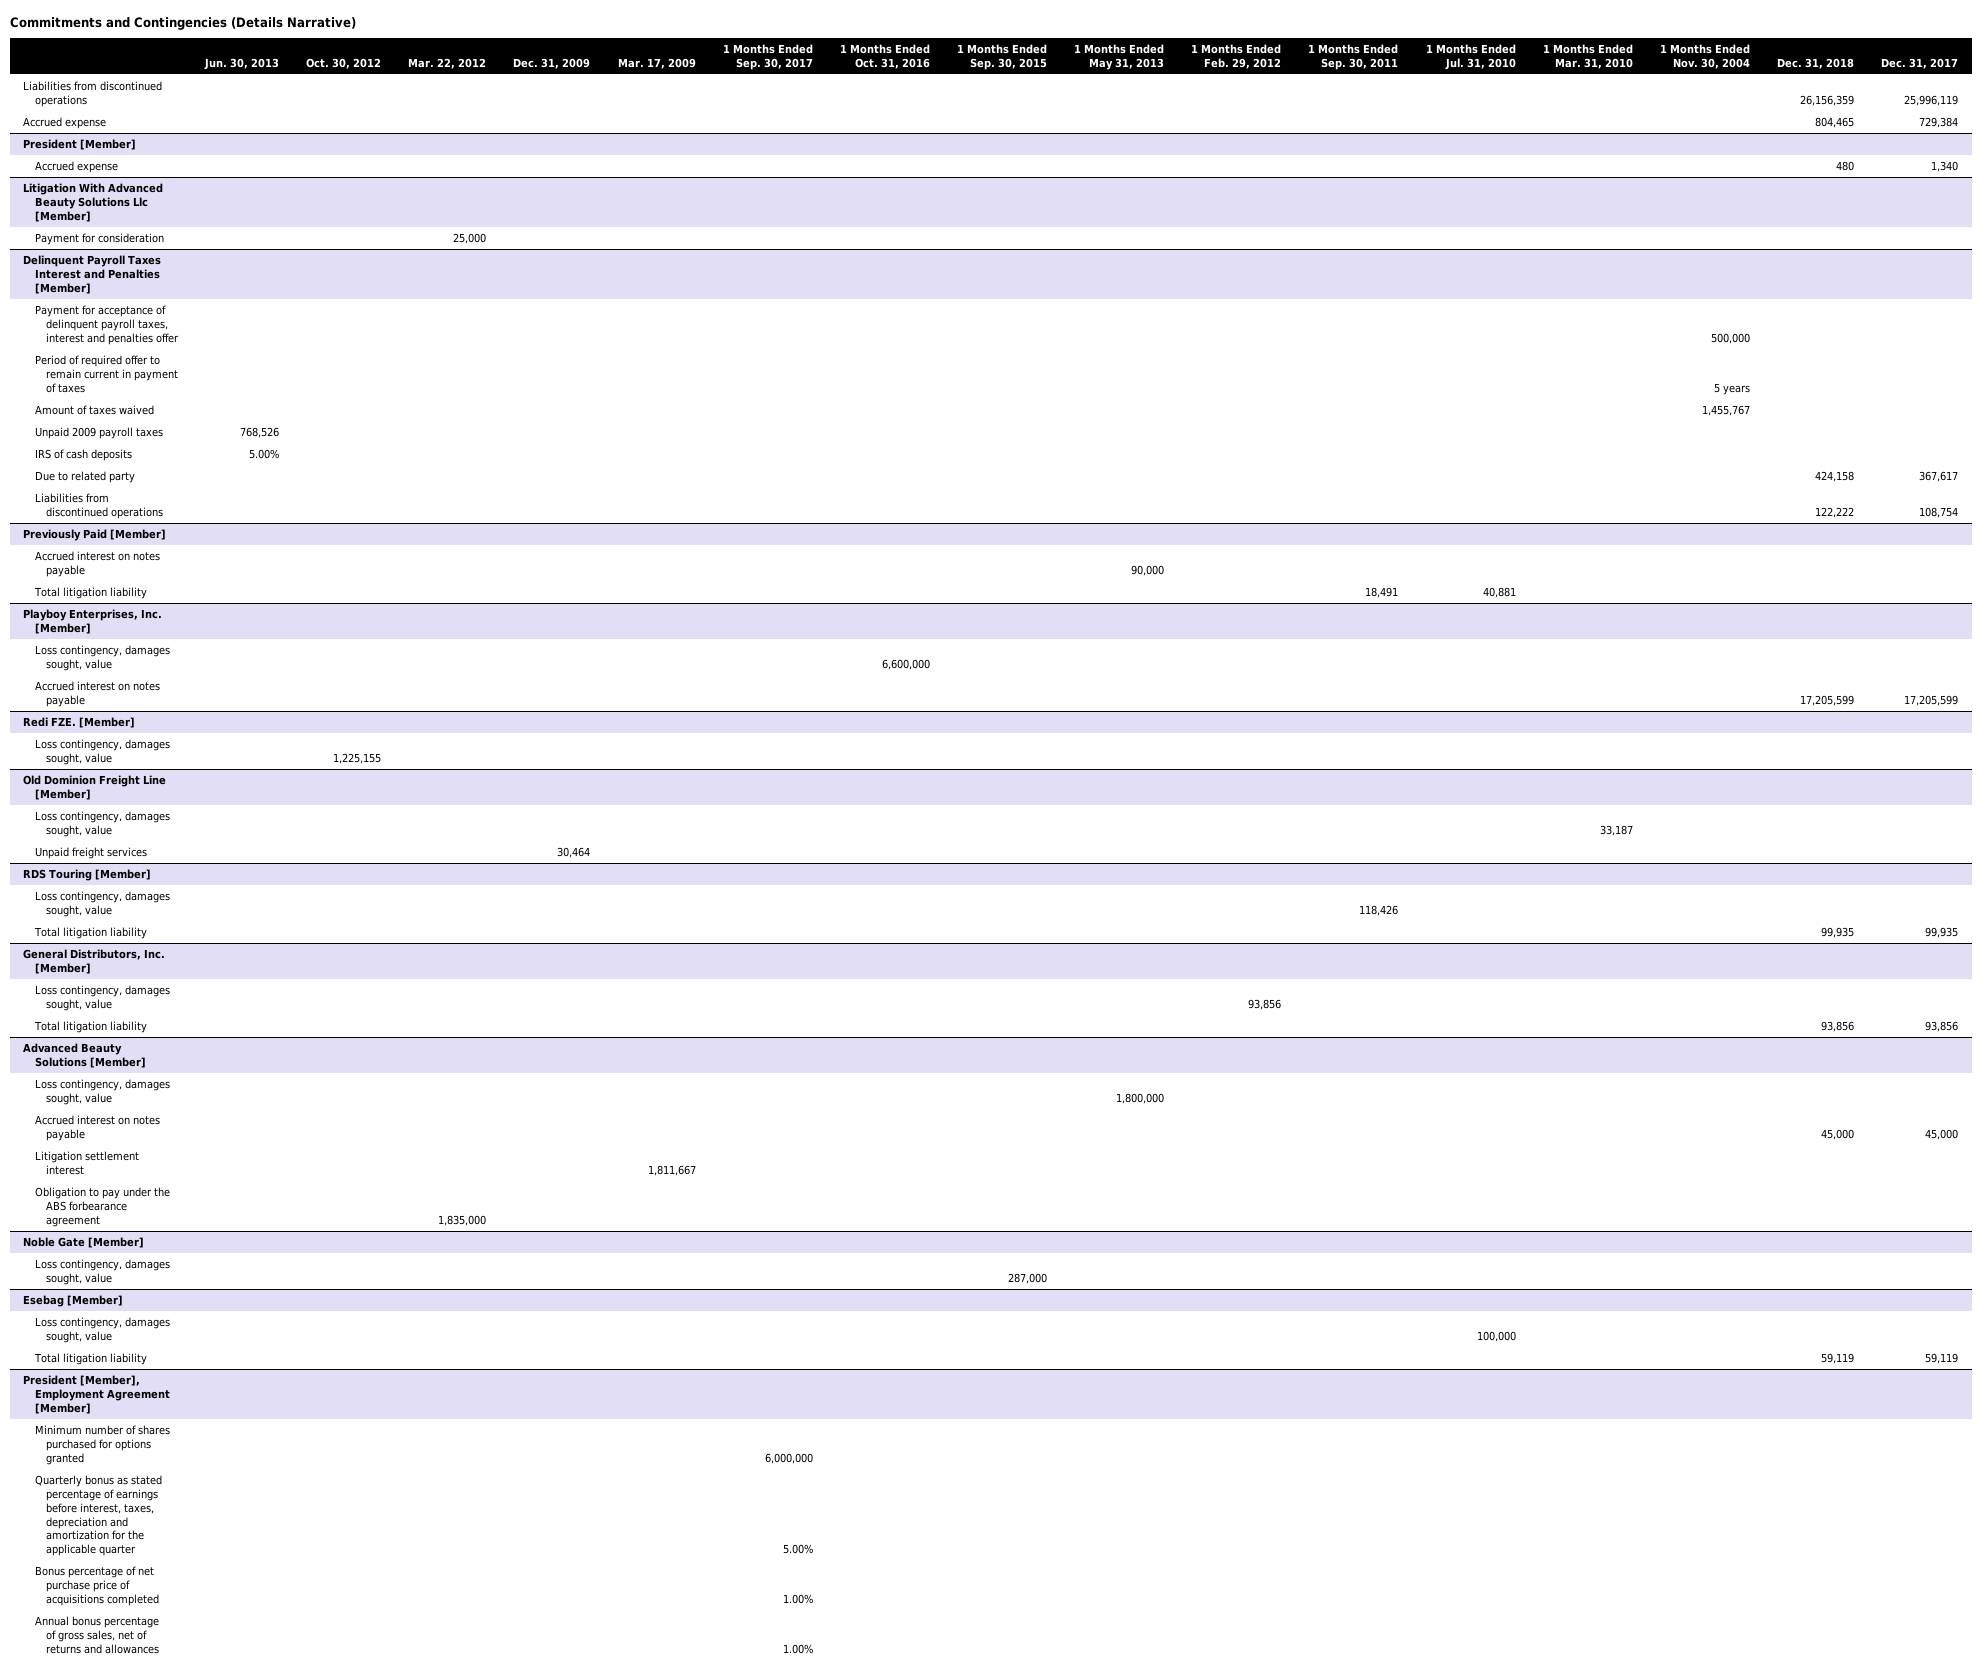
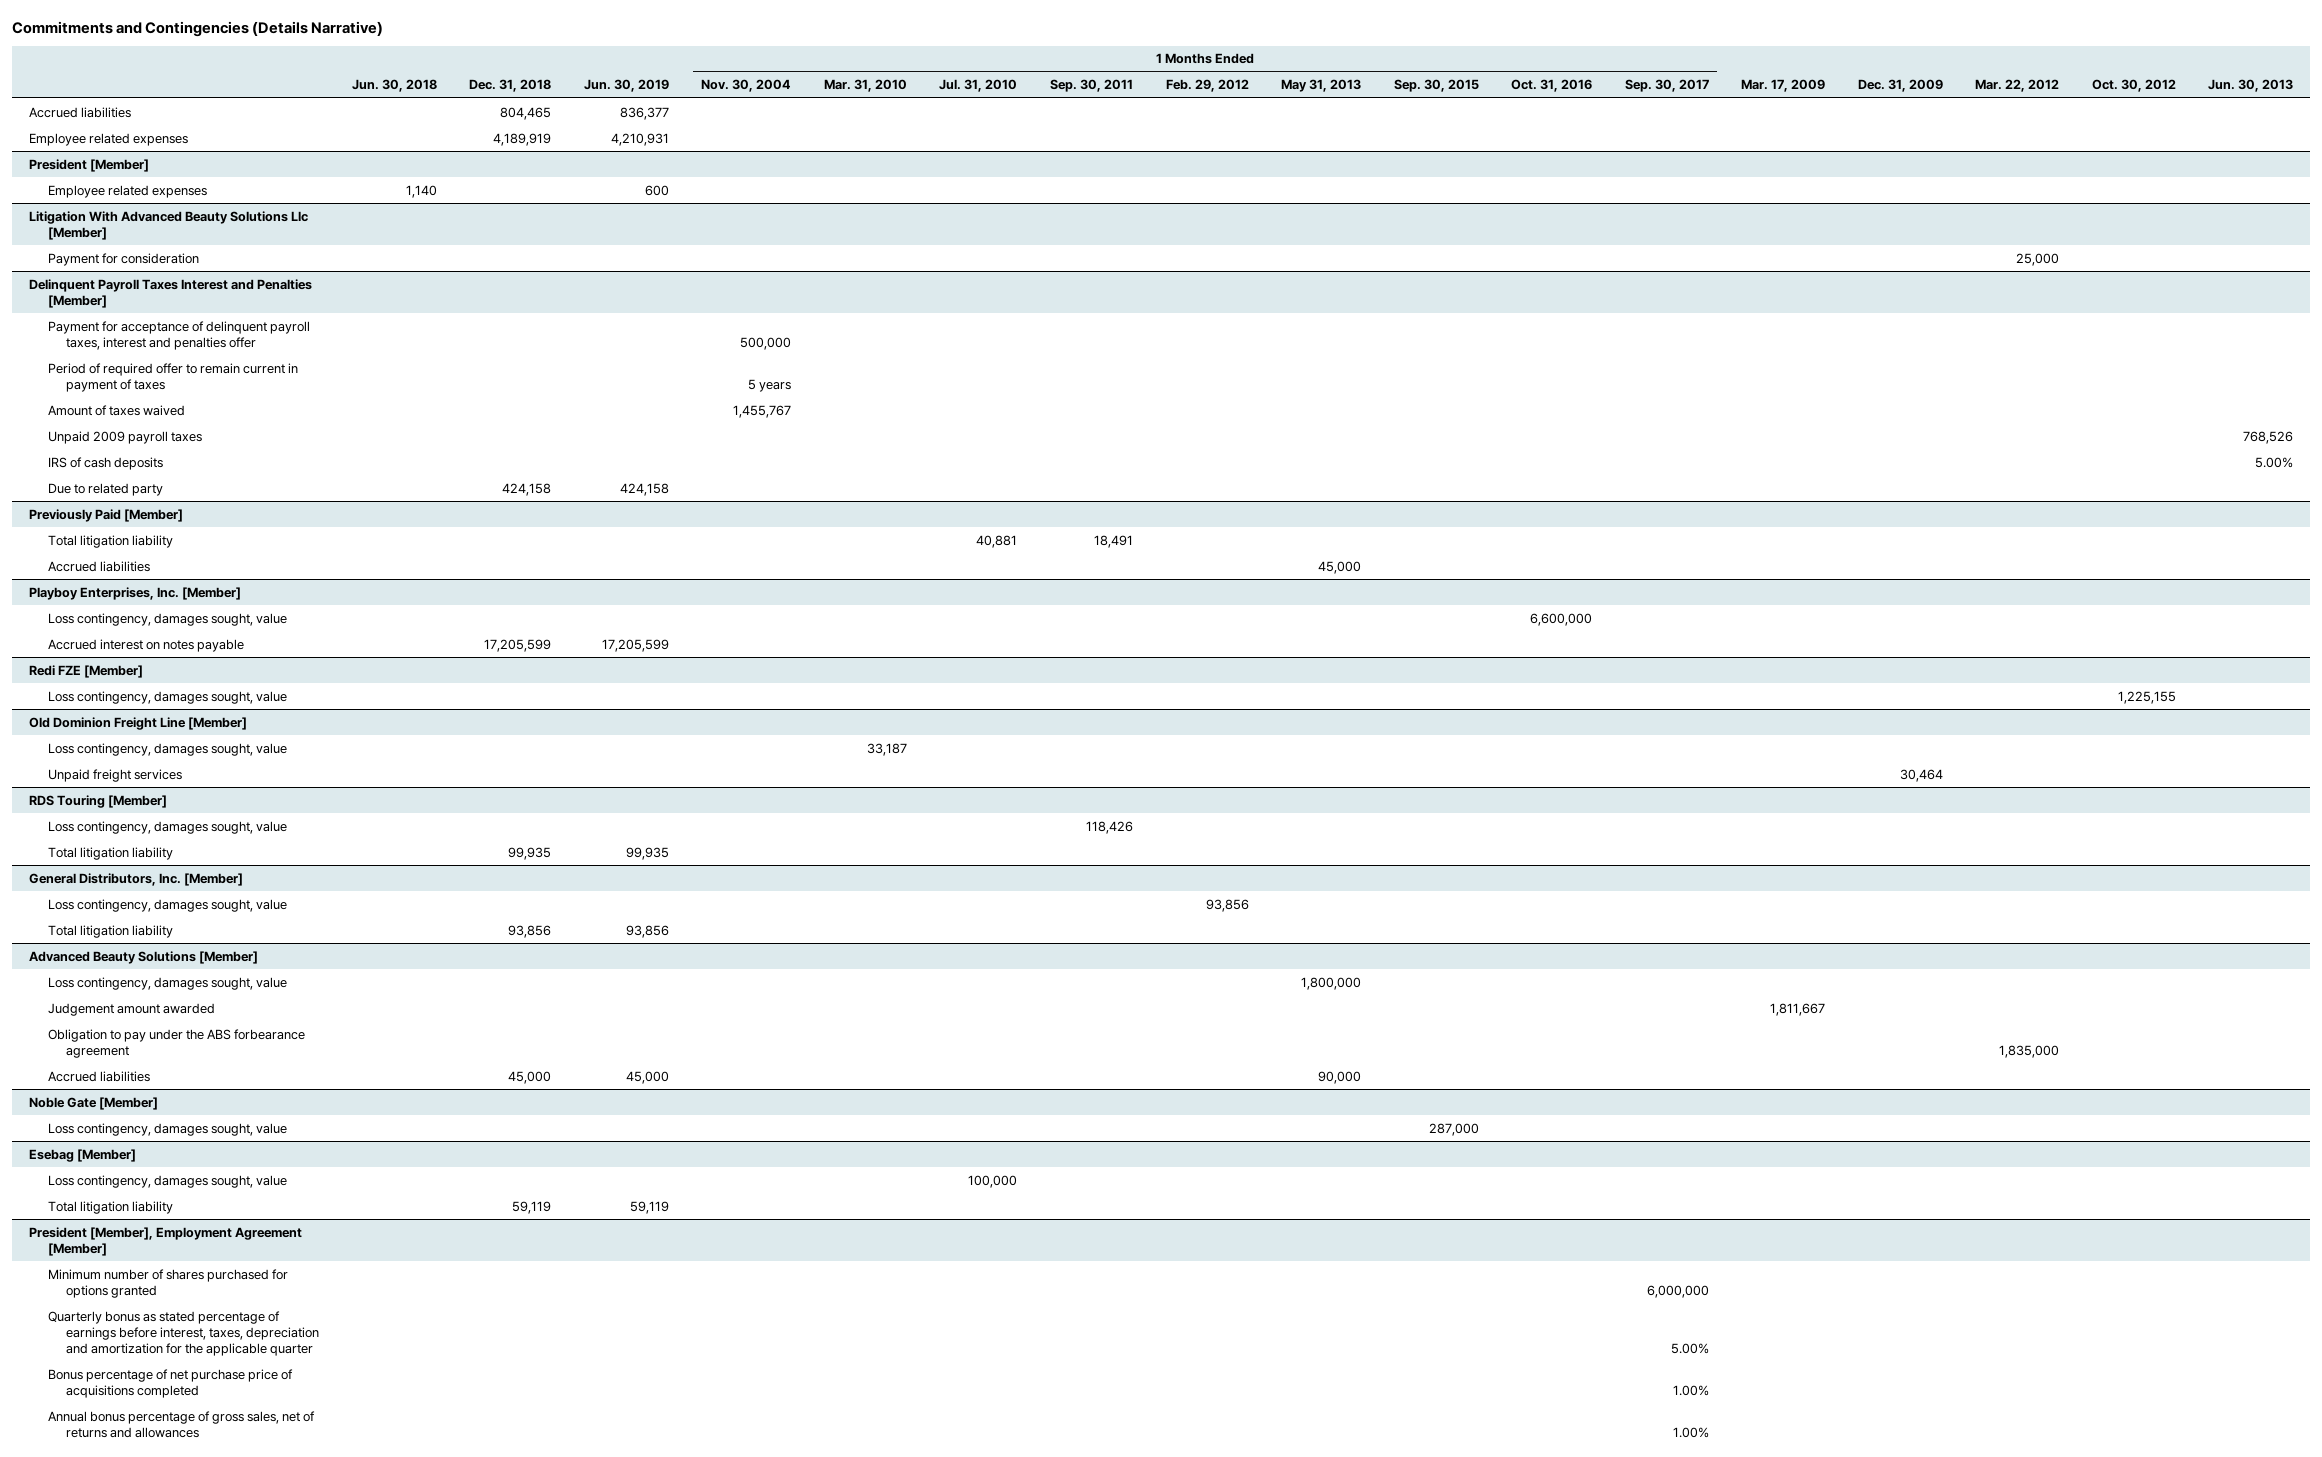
[1881,57,1959,69] Dec. 31, 2017 -> none
none -> [351,79,437,93] Jun. 30, 2018
none -> [583,79,669,93] Jun. 30, 2019
[23,81,163,107] Liabilities from discontinued operations -> none
[23,117,107,130] Accrued expense -> [28,106,131,118] Accrued liabilities
none -> [28,132,188,146] Employee related expenses
[34,161,118,174] Accrued expense -> none
none -> [47,184,207,198] Employee related expenses
[34,493,163,519] Liabilities from discontinued operations -> none
[34,551,160,577] Accrued interest on notes payable -> none
none -> [47,560,150,572] Accrued liabilities
[23,717,136,729] Redi FZE. [Member] -> [28,664,143,678] Redi FZE [Member]
[34,1115,160,1141] Accrued interest on notes payable -> none
[34,1151,139,1175] Litigation settlement interest -> [47,1002,215,1016] Judgement amount awarded
none -> [47,1070,150,1082] Accrued liabilities

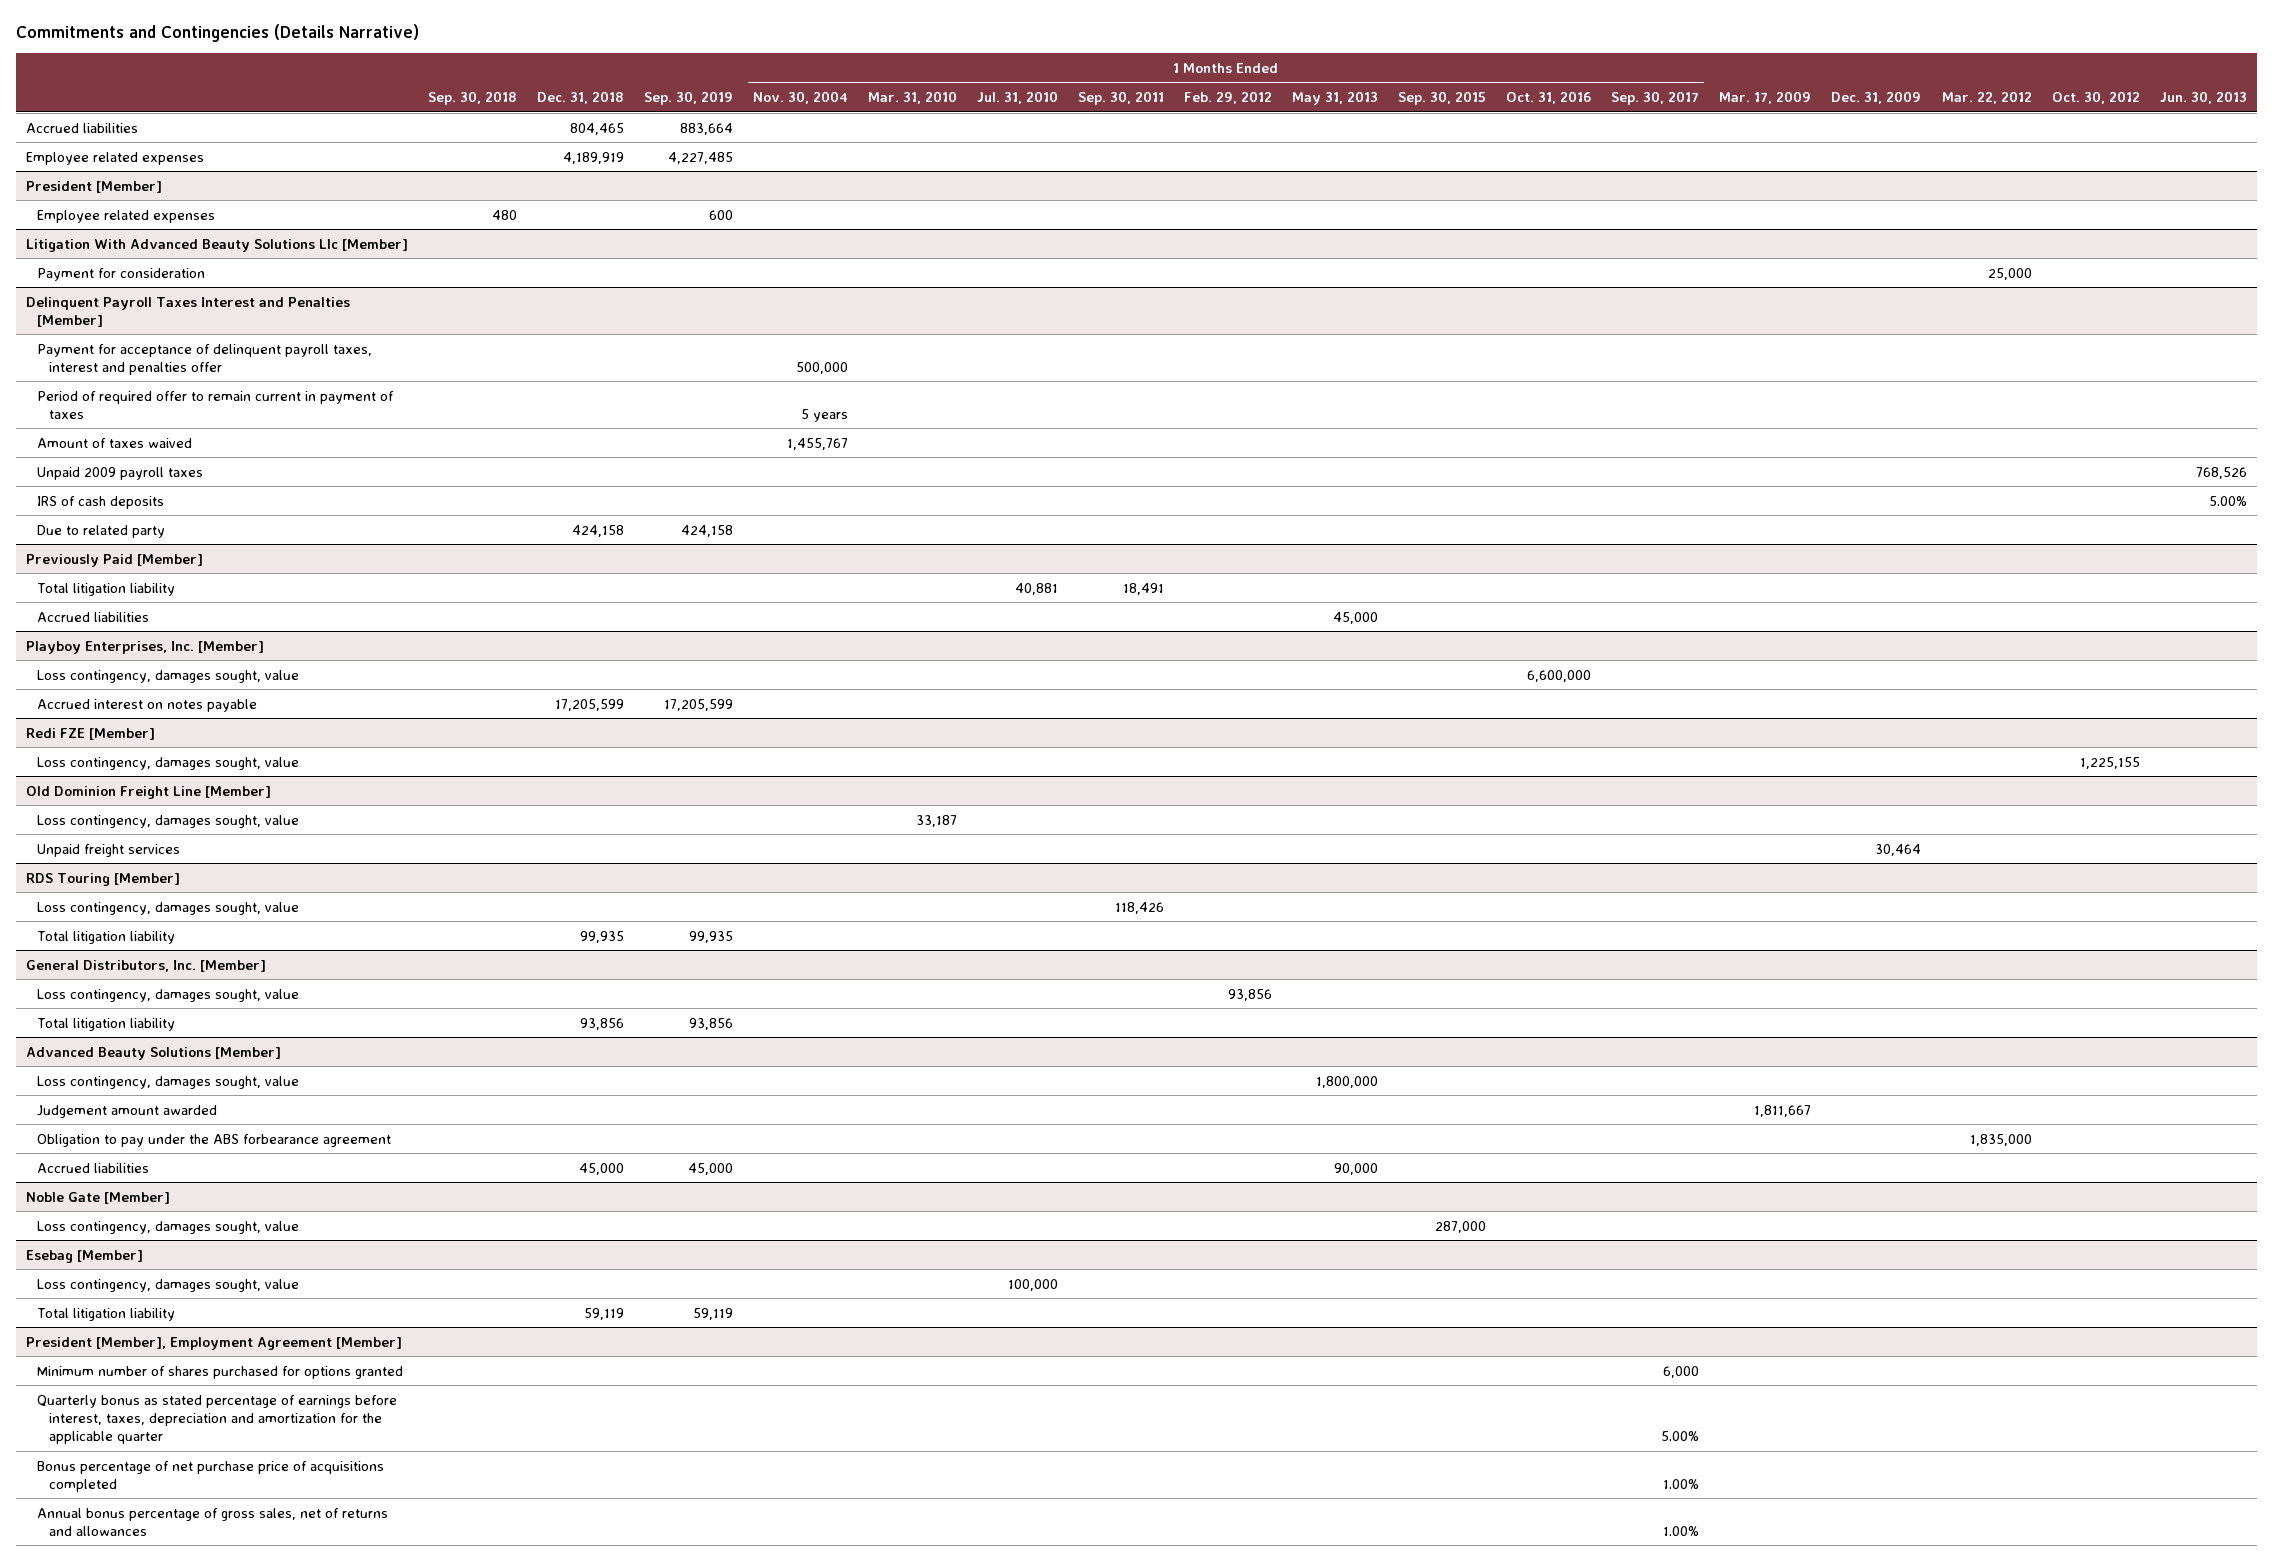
[351,79,437,93] Jun. 30, 2018 -> none
[583,79,669,93] Jun. 30, 2019 -> none
none -> [427,90,517,105] Sep. 30, 2018
none -> [643,90,733,105] Sep. 30, 2019
[1646,1284,1709,1298] 6,000,000 -> [1663,1365,1700,1378] 6,000

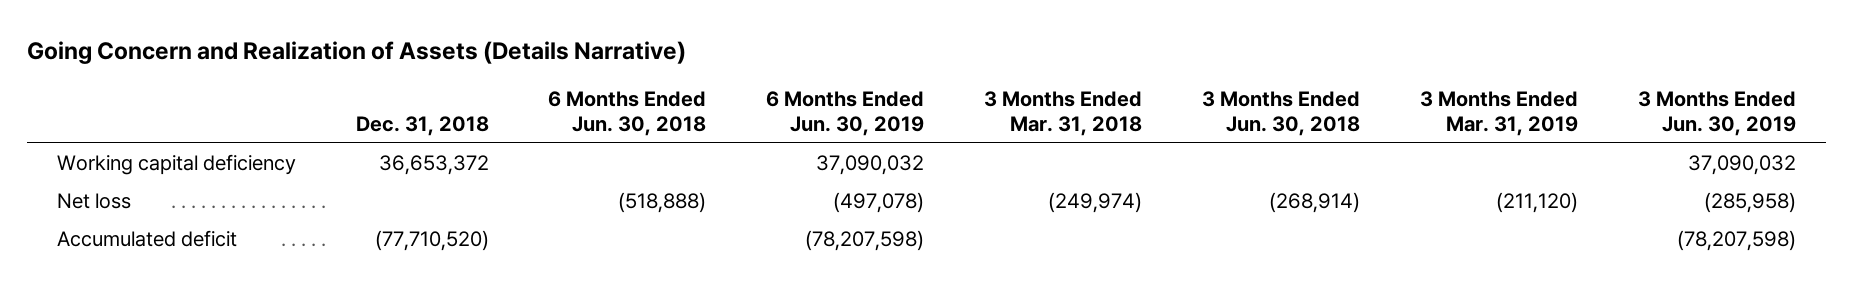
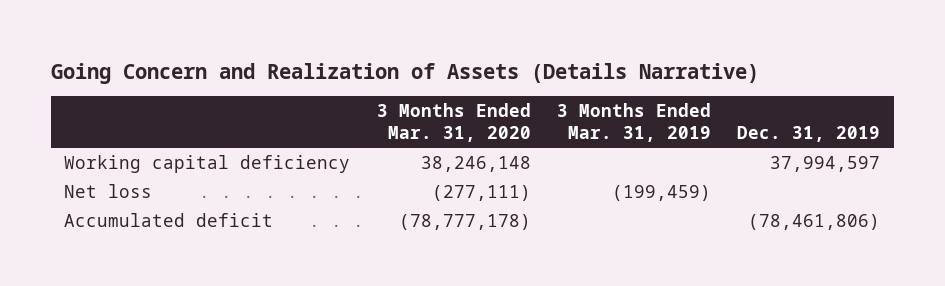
[355,115,489,136] Dec. 31, 2018 -> none
[548,90,707,136] 6 Months Ended Jun. 30, 2018 -> none
[766,90,925,136] 6 Months Ended Jun. 30, 2019 -> none
[984,90,1143,136] 3 Months Ended Mar. 31, 2018 -> none
[1202,90,1361,136] 3 Months Ended Jun. 30, 2018 -> none
[1637,90,1796,136] 3 Months Ended Jun. 30, 2019 -> none
none -> [376,103,531,143] 3 Months Ended Mar. 31, 2020
none -> [737,126,881,143] Dec. 31, 2019
[1496,192,1579,214] (211,120) -> [612,184,712,201] (199,459)

